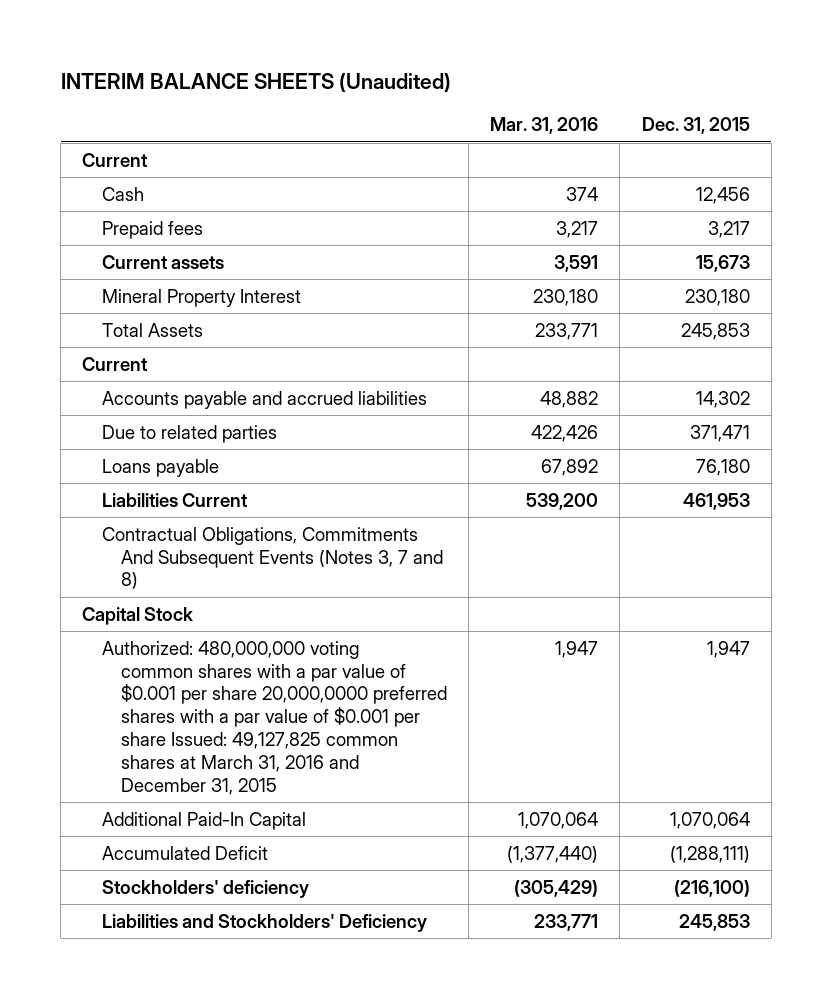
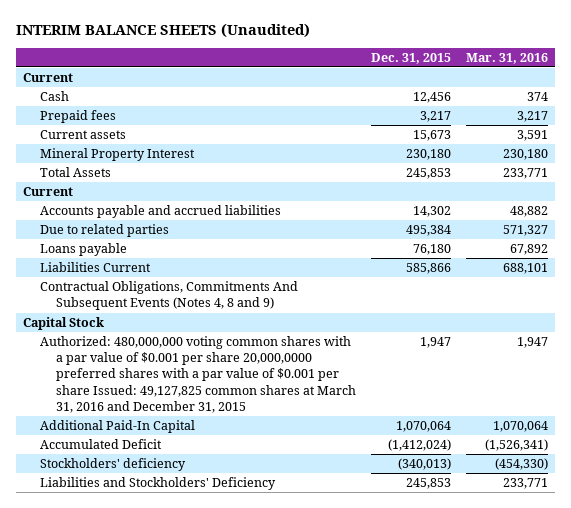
[531,424,599,442] 422,426 -> [502,225,548,237] 571,327
[689,424,750,442] 371,471 -> [406,225,452,237] 495,384
[526,492,599,510] 539,200 -> [502,263,548,275] 688,101
[682,492,750,510] 461,953 -> [406,263,452,275] 585,866
[101,526,444,590] Contractual Obligations, Commitments And Subsequent Events (Notes 3, 7 and 8) -> [39,281,298,311] Contractual Obligations, Commitments And Subsequent Events (Notes 4, 8 and 9)
[507,845,599,863] (1,377,440) -> [484,439,548,452] (1,526,341)
[669,845,750,863] (1,288,111) -> [388,439,452,452] (1,412,024)
[514,879,599,897] (305,429) -> [494,458,548,471] (454,330)
[673,879,750,897] (216,100) -> [398,458,452,471] (340,013)

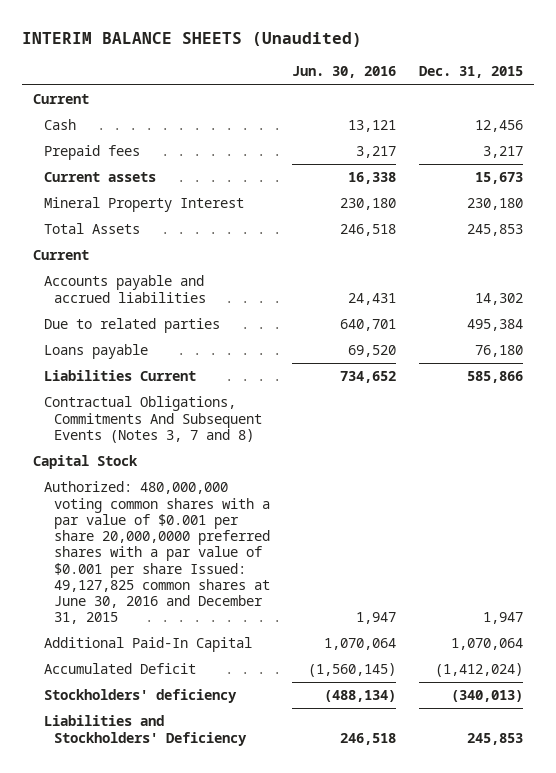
[465,52,548,64] Mar. 31, 2016 -> none
none -> [292,66,397,79] Jun. 30, 2016
[39,281,298,311] Contractual Obligations, Commitments And Subsequent Events (Notes 4, 8 and 9) -> [43,396,263,443] Contractual Obligations, Commitments And Subsequent Events (Notes 3, 7 and 8)
[39,336,357,413] Authorized: 480,000,000 voting common shares with a par value of $0.001 per share 20,000,0000 preferred shares with a par value of $0.001 per share Issued: 49,127,825 common shares at March 31, 2016 and December 31, 2015 -> [43,481,271,625] Authorized: 480,000,000 voting common shares with a par value of $0.001 per share 20,000,0000 preferred shares with a par value of $0.001 per share Issued: 49,127,825 common shares at June 30, 2016 and December 31, 2015

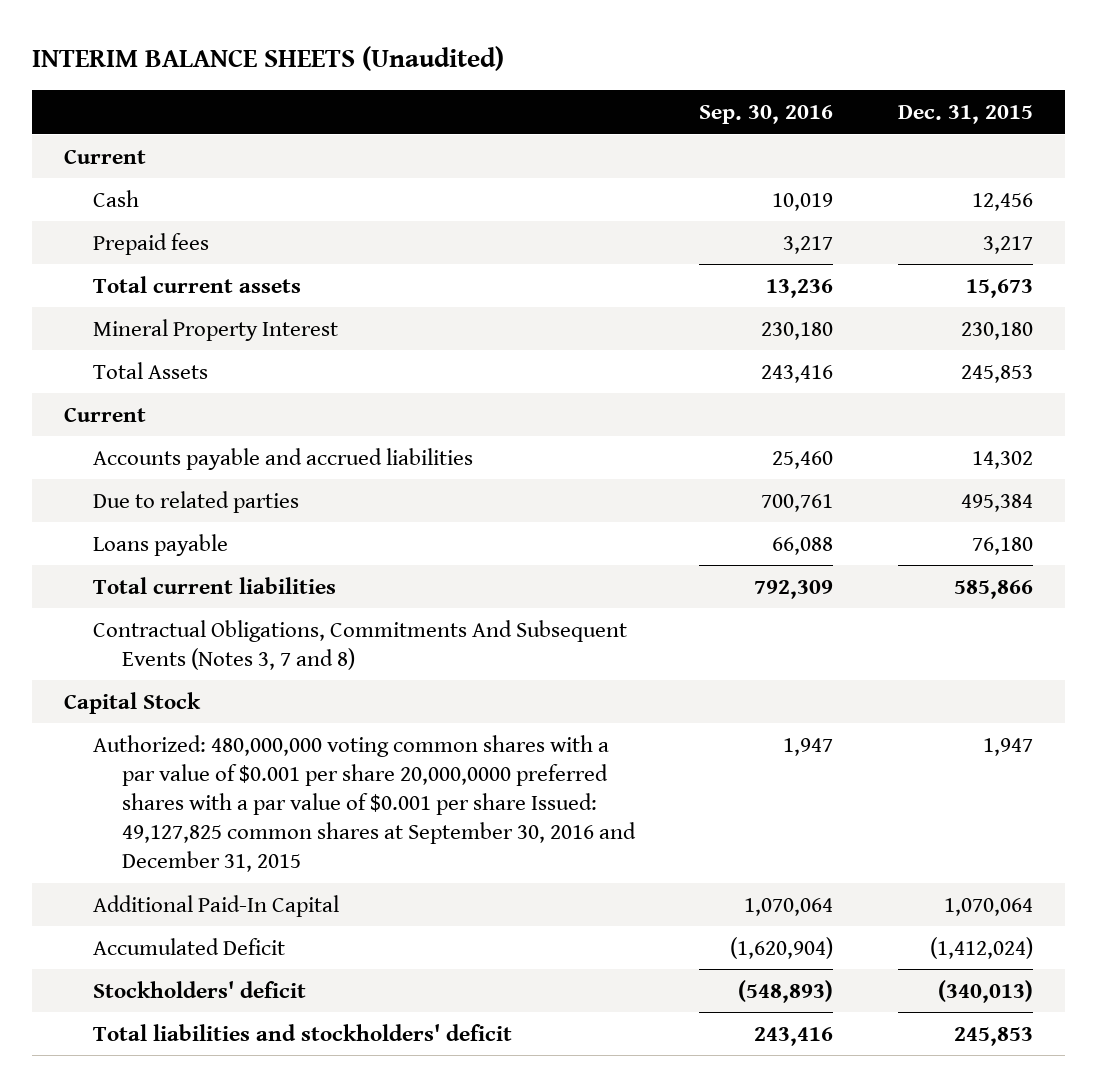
[292,66,397,79] Jun. 30, 2016 -> none
none -> [699,105,834,125] Sep. 30, 2016
[43,172,156,183] Current assets -> [92,275,301,293] Total current assets
[43,370,196,382] Liabilities Current -> [92,576,336,594] Total current liabilities
[43,481,271,625] Authorized: 480,000,000 voting common shares with a par value of $0.001 per share 20,000,0000 preferred shares with a par value of $0.001 per share Issued: 49,127,825 common shares at June 30, 2016 and December 31, 2015 -> [92,734,636,873] Authorized: 480,000,000 voting common shares with a par value of $0.001 per share 20,000,0000 preferred shares with a par value of $0.001 per share Issued: 49,127,825 common shares at September 30, 2016 and December 31, 2015
[43,689,237,704] Stockholders' deficiency -> [92,980,306,998] Stockholders' deficit
[43,715,248,746] Liabilities and Stockholders' Deficiency -> [92,1023,512,1041] Total liabilities and stockholders' deficit

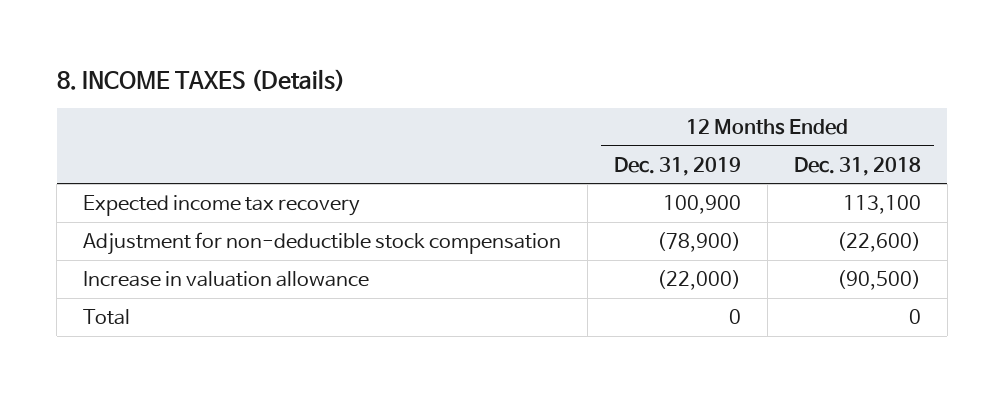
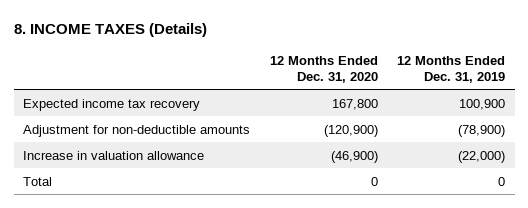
[793,156,921,176] Dec. 31, 2018 -> none
none -> [269,55,378,83] 12 Months Ended Dec. 31, 2020
[83,232,562,256] Adjustment for non-deductible stock compensation -> [23,124,251,137] Adjustment for non-deductible amounts

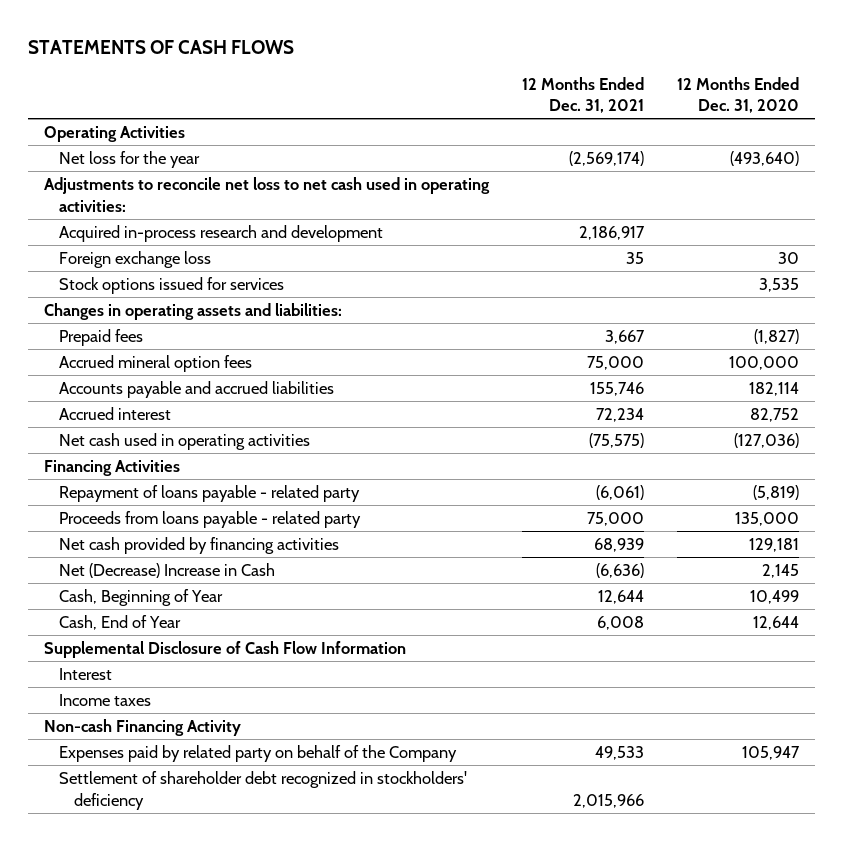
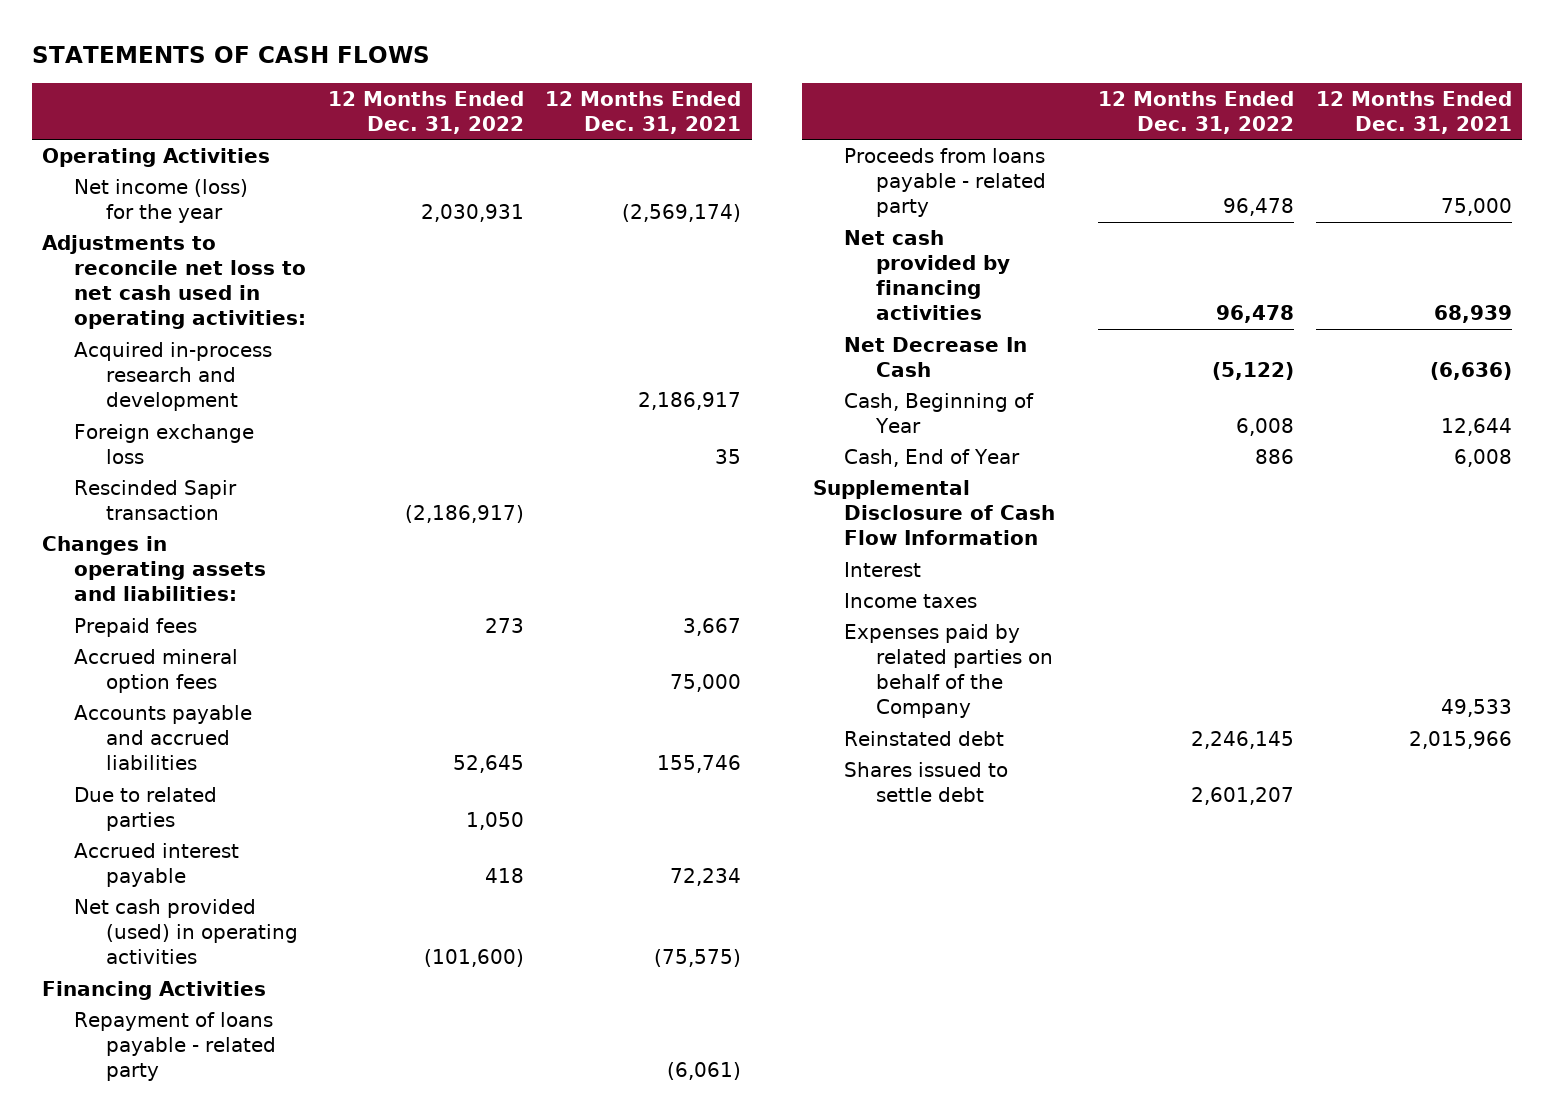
[677,76,800,114] 12 Months Ended Dec. 31, 2020 -> none
none -> [327,90,524,134] 12 Months Ended Dec. 31, 2022
[59,150,201,168] Net loss for the year -> [74,178,249,224] Net income (loss) for the year
[59,276,285,294] Stock options issued for services -> none
none -> [74,479,238,521] Rescinded Sapir transaction
none -> [74,786,218,832] Due to related parties
[59,406,172,420] Accrued interest -> [74,842,240,888] Accrued interest payable
[59,432,311,450] Net cash used in operating activities -> [74,898,298,965] Net cash provided (used) in operating activities
[59,562,276,578] Net (Decrease) Increase in Cash -> [844,336,1028,378] Net Decrease In Cash
[44,718,242,736] Non-cash Financing Activity -> none
[59,744,458,762] Expenses paid by related party on behalf of the Company -> [844,623,1053,719] Expenses paid by related parties on behalf of the Company
[59,770,468,810] Settlement of shareholder debt recognized in stockholders' deficiency -> [844,730,1005,746] Reinstated debt
none -> [844,761,1009,803] Shares issued to settle debt

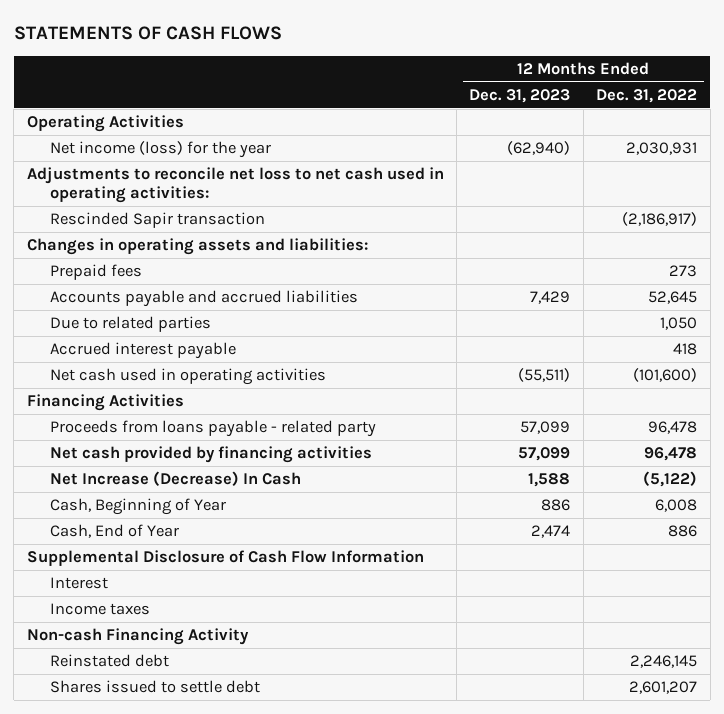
[545,90,742,134] 12 Months Ended Dec. 31, 2021 -> none
none -> [469,88,571,103] Dec. 31, 2023
[74,341,273,412] Acquired in-process research and development -> none
[74,423,255,465] Foreign exchange loss -> none
[74,648,239,694] Accrued mineral option fees -> none
[74,898,298,965] Net cash provided (used) in operating activities -> [49,368,326,386] Net cash used in operating activities
[74,1011,276,1082] Repayment of loans payable - related party -> none
[844,336,1028,378] Net Decrease In Cash -> [49,471,301,487] Net Increase (Decrease) In Cash
[844,623,1053,719] Expenses paid by related parties on behalf of the Company -> none
none -> [26,628,249,646] Non-cash Financing Activity

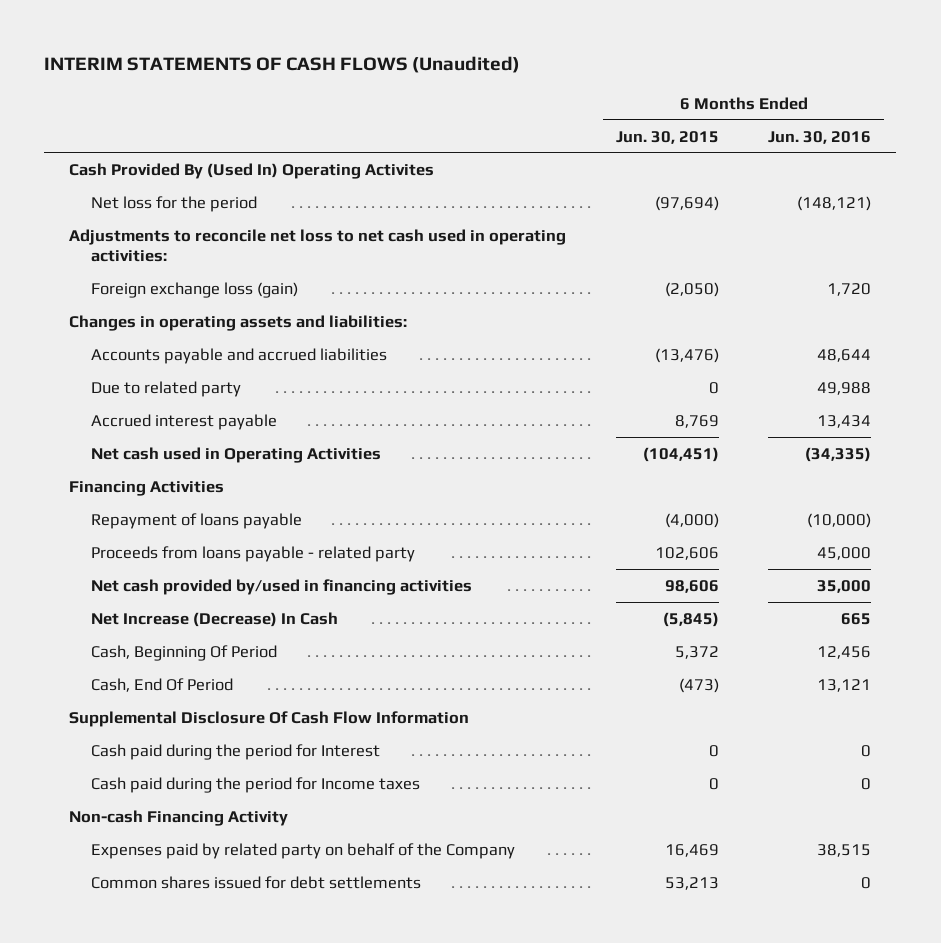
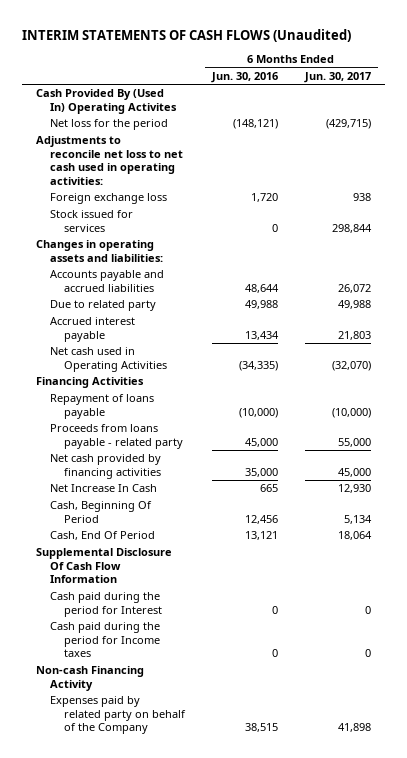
[615,130,719,144] Jun. 30, 2015 -> none
none -> [304,71,372,83] Jun. 30, 2017
[90,281,298,298] Foreign exchange loss (gain) -> [49,193,167,205] Foreign exchange loss
none -> [49,210,133,232] Stock issued for services
[90,578,472,595] Net cash provided by/used in financing activities -> [49,454,161,479] Net cash provided by financing activities
[90,611,338,627] Net Increase (Decrease) In Cash -> [49,484,157,493] Net Increase In Cash
[90,875,421,889] Common shares issued for debt settlements -> none

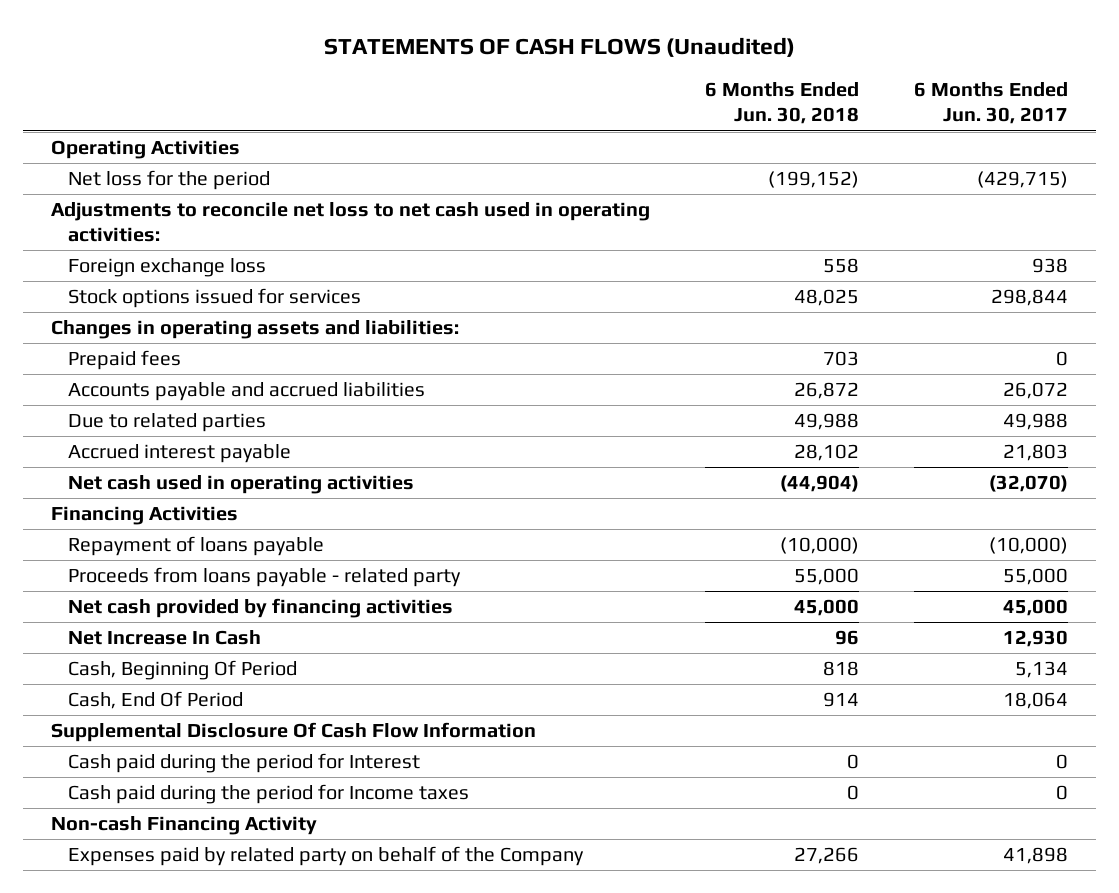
[22,28,352,42] INTERIM STATEMENTS OF CASH FLOWS (Unaudited) -> [323,37,795,58] STATEMENTS OF CASH FLOWS (Unaudited)
[210,71,278,83] Jun. 30, 2016 -> none
none -> [705,82,860,125] 6 Months Ended Jun. 30, 2018
[35,89,177,114] Cash Provided By (Used In) Operating Activites -> [50,140,240,160] Operating Activities
[49,210,133,232] Stock issued for services -> [68,288,362,309] Stock options issued for services
none -> [68,350,182,371] Prepaid fees
[49,300,156,312] Due to related party -> [68,413,267,433] Due to related parties
[49,347,167,372] Net cash used in Operating Activities -> [68,475,415,495] Net cash used in operating activities

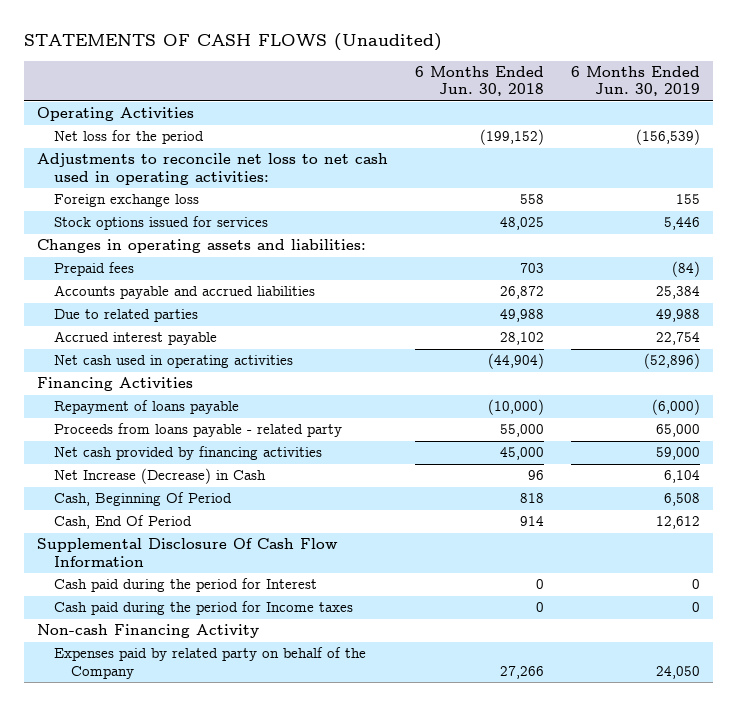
[914,82,1069,125] 6 Months Ended Jun. 30, 2017 -> none
none -> [570,66,700,97] 6 Months Ended Jun. 30, 2019
[68,630,262,646] Net Increase In Cash -> [54,468,267,485] Net Increase (Decrease) in Cash

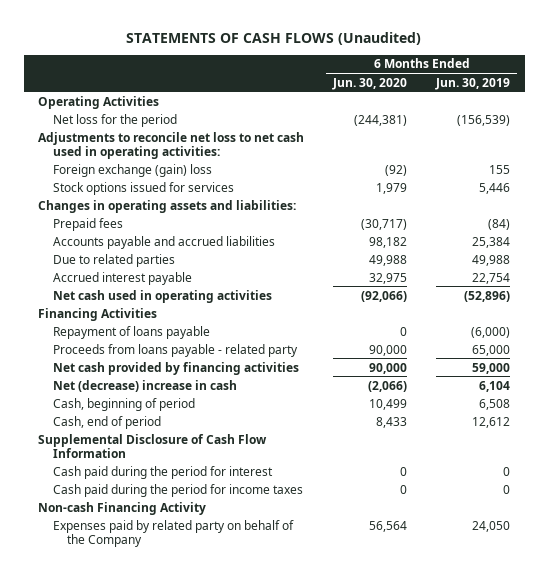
[415,66,545,97] 6 Months Ended Jun. 30, 2018 -> none
none -> [332,77,408,90] Jun. 30, 2020
[54,194,200,208] Foreign exchange loss -> [52,163,212,177] Foreign exchange (gain) loss
[54,468,267,485] Net Increase (Decrease) in Cash -> [52,379,237,392] Net (decrease) increase in cash
[54,492,233,507] Cash, Beginning Of Period -> [52,397,195,411] Cash, beginning of period
[54,515,193,530] Cash, End Of Period -> [52,415,161,429] Cash, end of period
[37,538,339,567] Supplemental Disclosure Of Cash Flow Information -> [38,433,268,458] Supplemental Disclosure of Cash Flow Information
[54,578,318,593] Cash paid during the period for Interest -> [52,465,273,479] Cash paid during the period for interest
[54,601,354,616] Cash paid during the period for Income taxes -> [52,483,303,497] Cash paid during the period for income taxes

